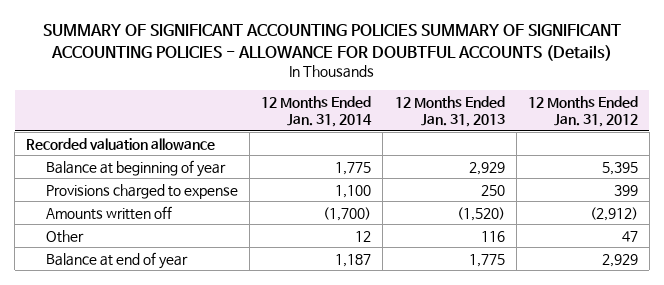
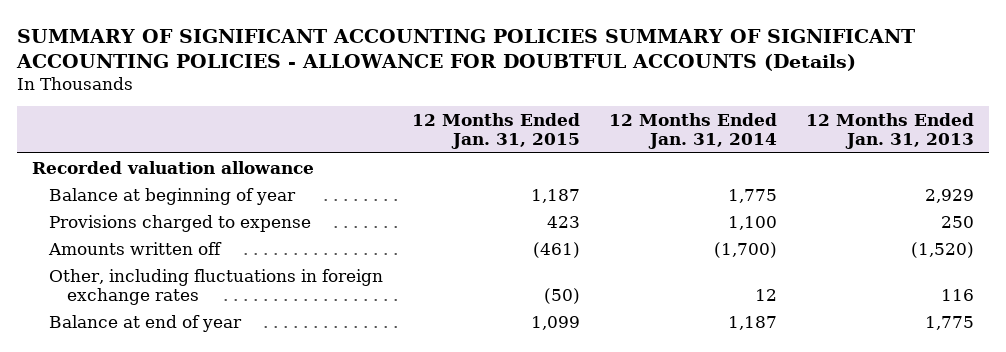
[527,95,638,128] 12 Months Ended Jan. 31, 2012 -> none
none -> [412,112,581,149] 12 Months Ended Jan. 31, 2015
[46,229,85,243] Other -> [49,268,384,305] Other, including fluctuations in foreign exchange rates

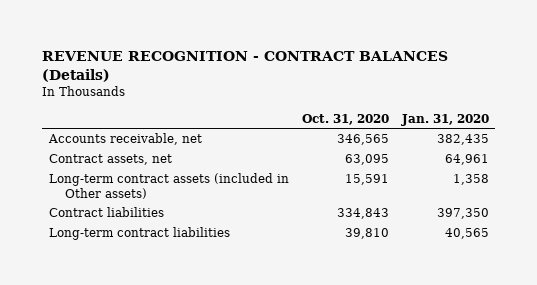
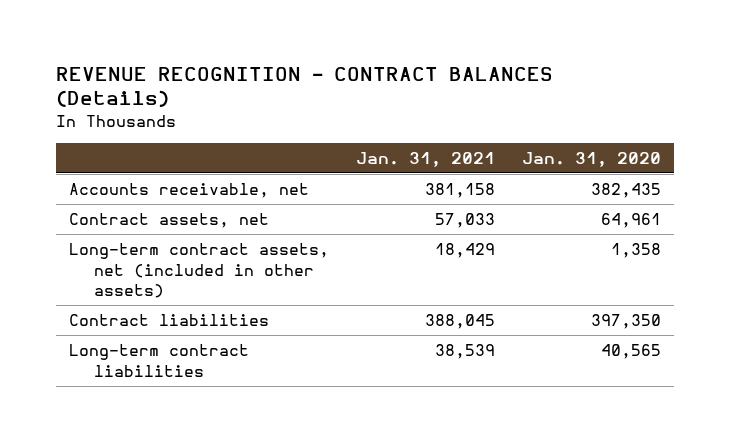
[301,113,389,125] Oct. 31, 2020 -> none
none -> [355,151,495,167] Jan. 31, 2021
[48,173,289,200] Long-term contract assets (included in Other assets) -> [69,243,330,299] Long-term contract assets, net (included in other assets)

